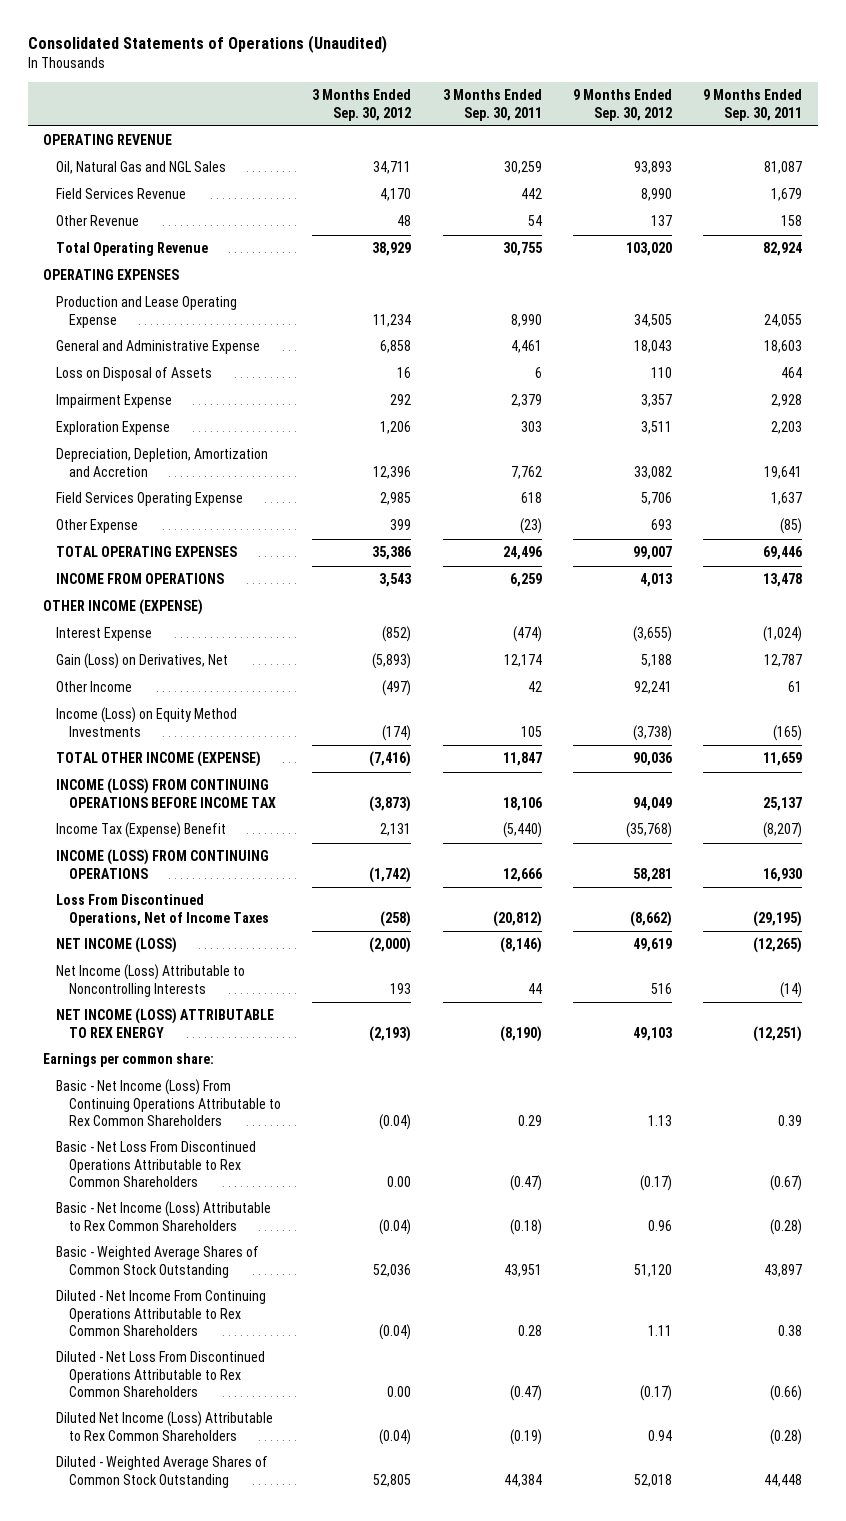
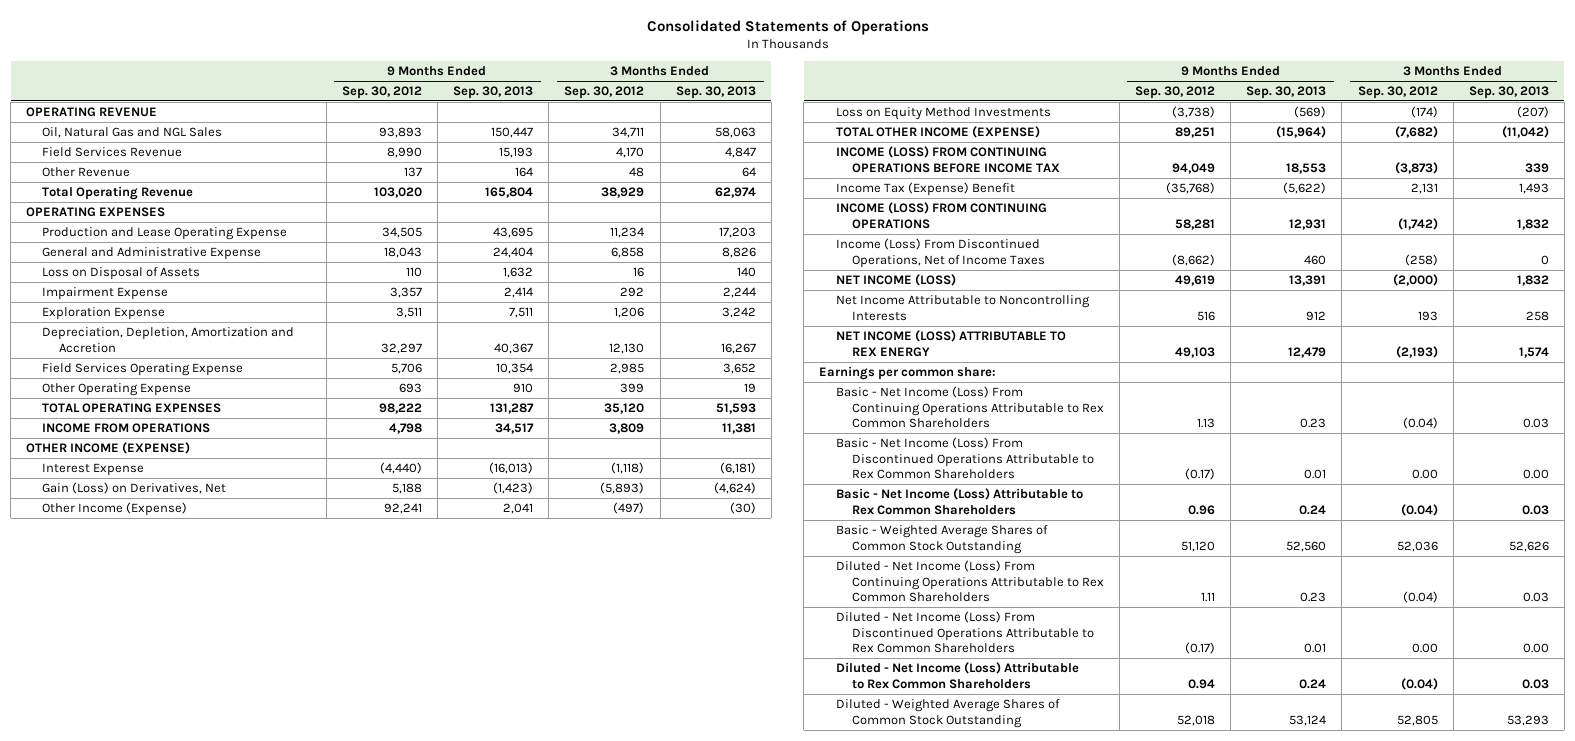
[27,35,387,54] Consolidated Statements of Operations (Unaudited) -> [646,19,929,35] Consolidated Statements of Operations
[442,89,542,121] 3 Months Ended Sep. 30, 2011 -> none
[703,89,803,121] 9 Months Ended Sep. 30, 2011 -> none
none -> [453,86,534,100] Sep. 30, 2013
none -> [675,86,756,100] Sep. 30, 2013
[373,465,412,479] 12,396 -> [609,342,645,354] 12,130
[634,465,673,479] 33,082 -> [380,342,422,354] 32,297
[56,519,139,534] Other Expense -> [42,383,192,397] Other Operating Expense
[372,546,412,561] 35,386 -> [604,403,645,415] 35,120
[633,546,673,561] 99,007 -> [378,403,422,415] 98,222
[379,573,412,588] 3,543 -> [609,423,645,435] 3,809
[640,573,673,588] 4,013 -> [388,423,422,435] 4,798
[382,626,412,643] (852) -> [611,462,645,475] (1,118)
[633,626,673,643] (3,655) -> [379,462,422,475] (4,440)
[56,681,133,693] Other Income -> [42,502,188,517] Other Income (Expense)
[56,707,238,737] Income (Loss) on Equity Method Investments -> [835,107,1051,121] Loss on Equity Method Investments
[369,751,412,768] (7,416) -> [1394,126,1438,139] (7,682)
[633,752,673,767] 90,036 -> [1174,127,1215,139] 89,251
[56,894,270,926] Loss From Discontinued Operations, Net of Income Taxes -> [835,238,1045,268] Income (Loss) From Discontinued Operations, Net of Income Taxes
[56,964,246,997] Net Income (Loss) Attributable to Noncontrolling Interests -> [835,295,1090,321] Net Income Attributable to Noncontrolling Interests
[56,1141,257,1187] Basic - Net Loss From Discontinued Operations Attributable to Rex Common Shareholders -> [835,437,1094,480] Basic - Net Income (Loss) From Discontinued Operations Attributable to Rex Common Shareholders
[56,1290,267,1336] Diluted - Net Income From Continuing Operations Attributable to Rex Common Shareholders -> [835,560,1104,603] Diluted - Net Income (Loss) From Continuing Operations Attributable to Rex Common Shareholders
[56,1351,266,1397] Diluted - Net Loss From Discontinued Operations Attributable to Rex Common Shareholders -> [835,611,1094,654] Diluted - Net Income (Loss) From Discontinued Operations Attributable to Rex Common Shareholders
[56,1411,274,1441] Diluted Net Income (Loss) Attributable to Rex Common Shareholders -> [835,662,1079,689] Diluted - Net Income (Loss) Attributable to Rex Common Shareholders

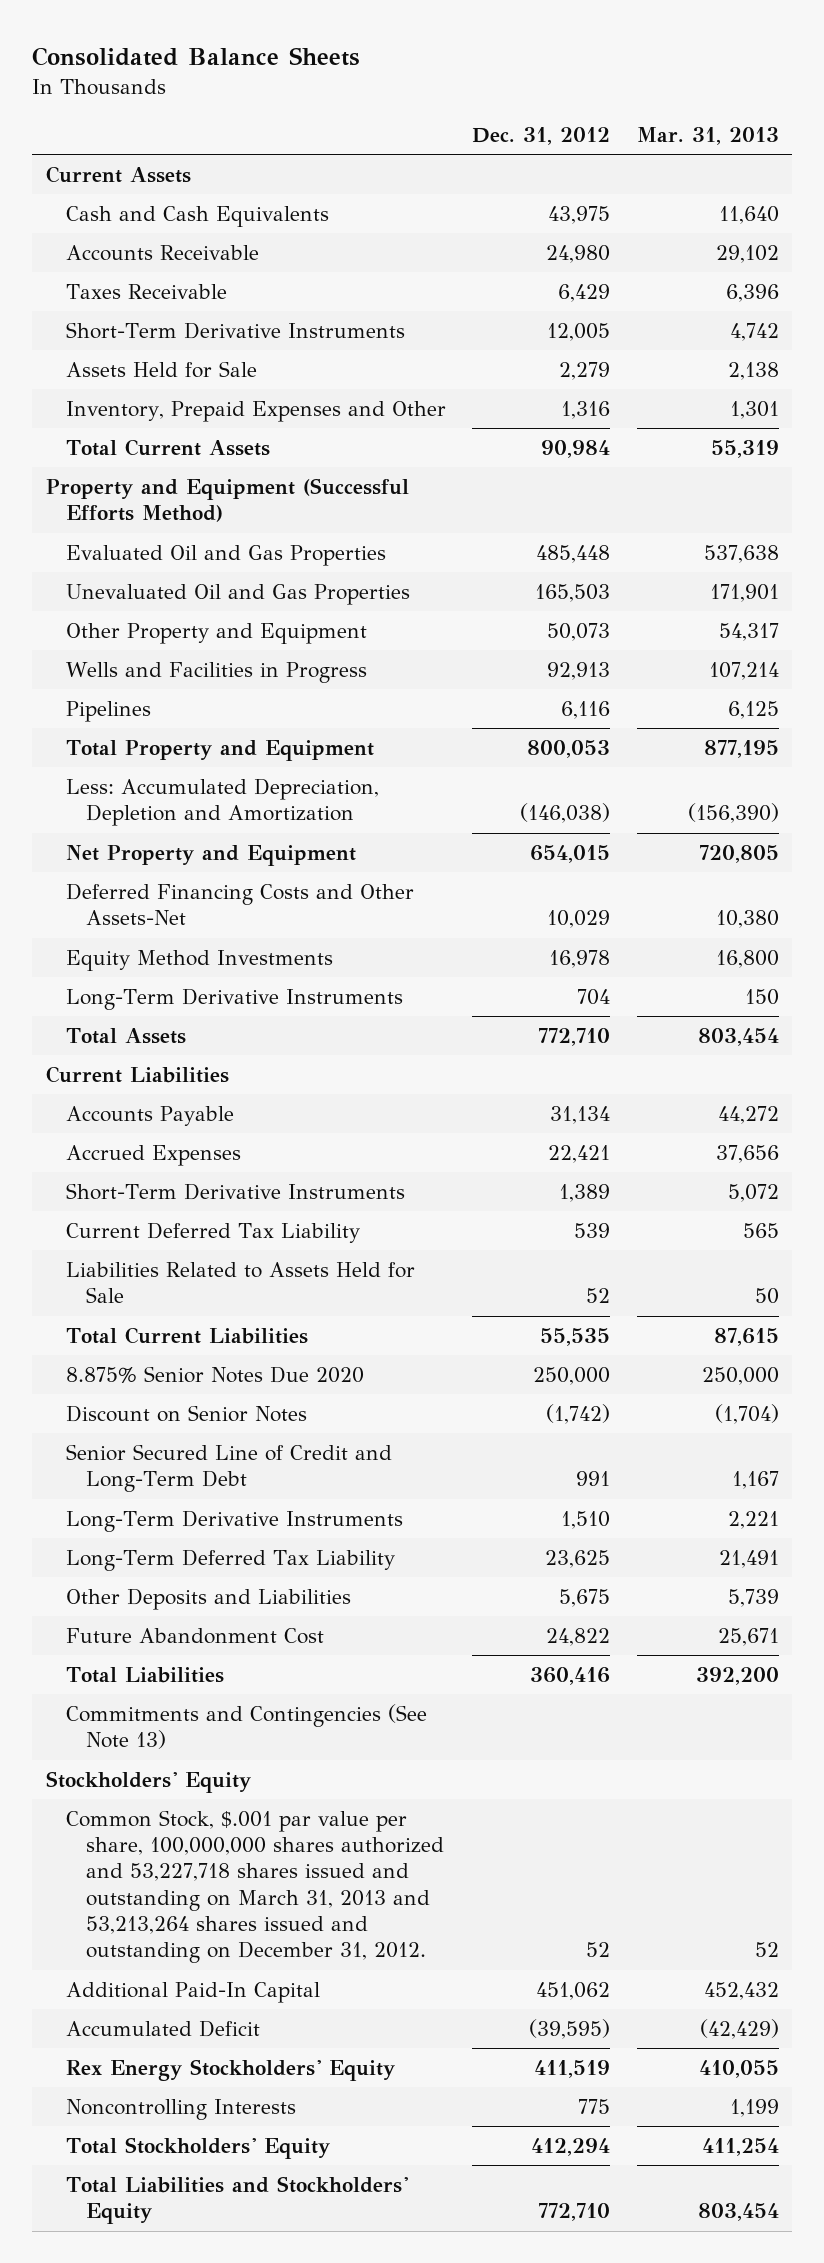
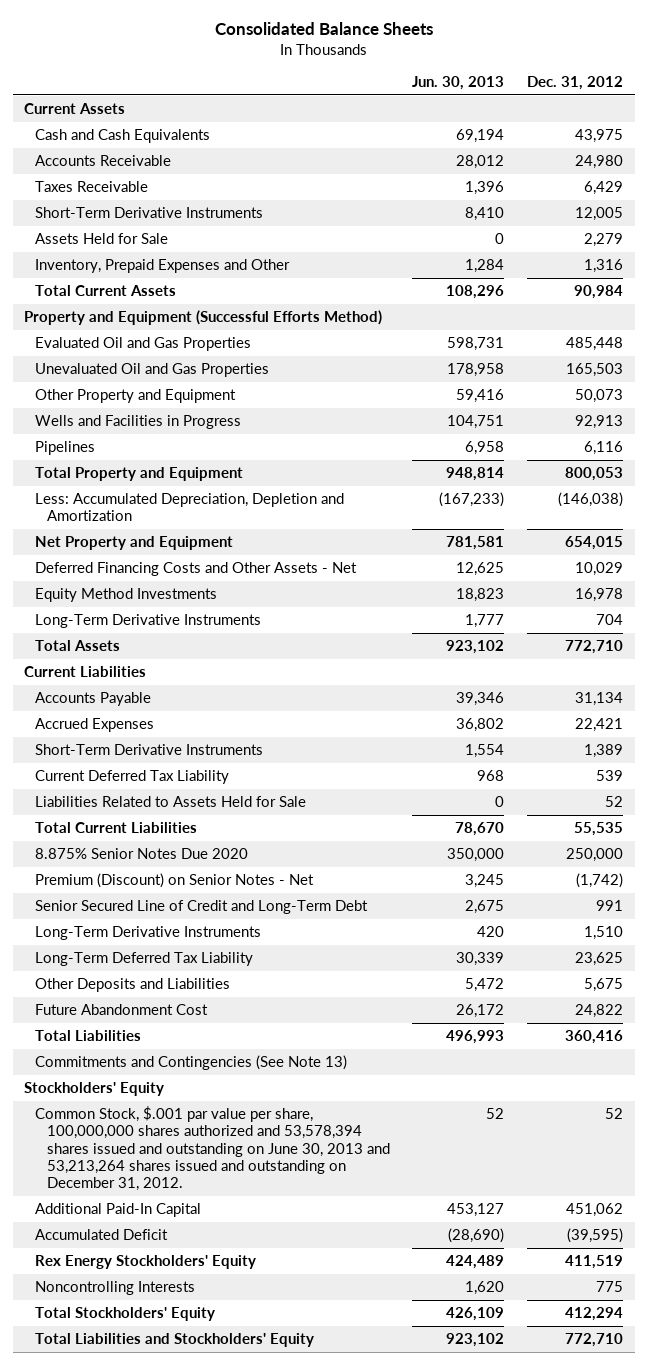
[636,126,779,145] Mar. 31, 2013 -> none
none -> [412,76,505,91] Jun. 30, 2013
[65,882,414,926] Deferred Financing Costs and Other Assets-Net -> [35,562,358,577] Deferred Financing Costs and Other Assets - Net
[65,1404,307,1422] Discount on Senior Notes -> [35,873,315,889] Premium (Discount) on Senior Notes - Net
[65,1809,444,1964] Common Stock, $.001 par value per share, 100,000,000 shares authorized and 53,227,718 shares issued and outstanding on March 31, 2013 and 53,213,264 shares issued and outstanding on December 31, 2012. -> [35,1106,390,1192] Common Stock, $.001 par value per share, 100,000,000 shares authorized and 53,578,394 shares issued and outstanding on June 30, 2013 and 53,213,264 shares issued and outstanding on December 31, 2012.

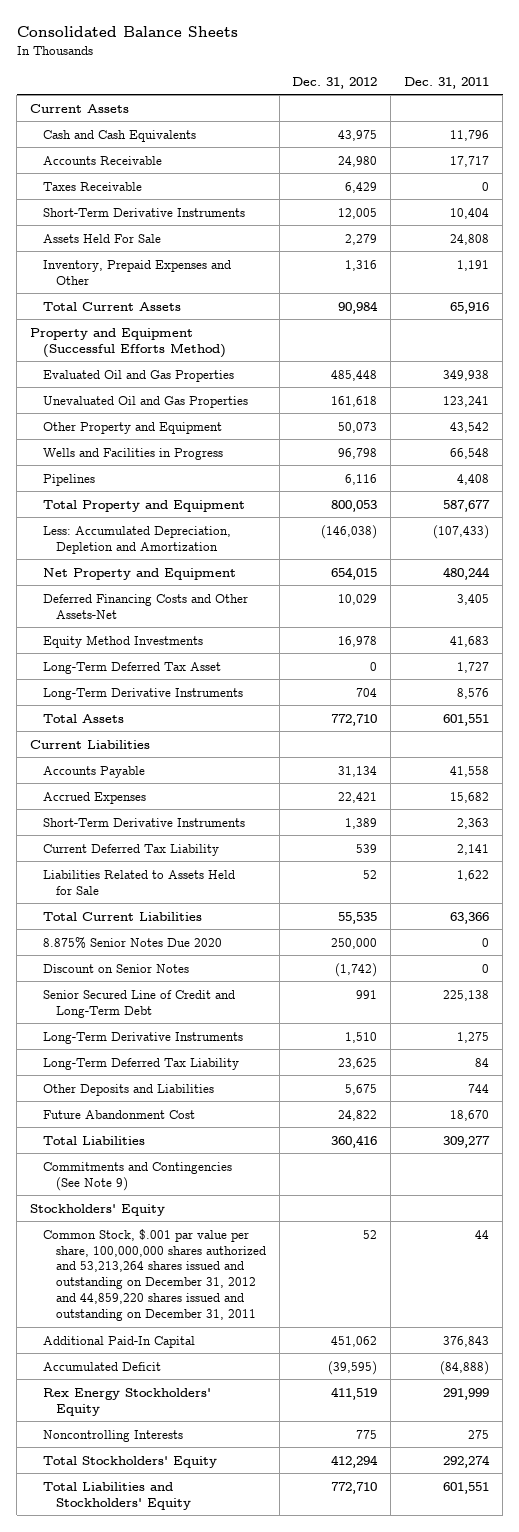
[412,76,505,91] Jun. 30, 2013 -> none
none -> [404,76,490,89] Dec. 31, 2011
[35,233,169,245] Assets Held for Sale -> [42,233,161,243] Assets Held For Sale
[566,363,624,378] 165,503 -> [331,395,378,407] 161,618
[575,415,624,430] 92,913 -> [338,447,378,459] 96,798
[35,562,358,577] Deferred Financing Costs and Other Assets - Net -> [42,593,248,619] Deferred Financing Costs and Other Assets-Net
none -> [42,661,221,674] Long-Term Deferred Tax Asset
[35,873,315,889] Premium (Discount) on Senior Notes - Net -> [42,963,189,973] Discount on Senior Notes
[35,1055,348,1071] Commitments and Contingencies (See Note 13) -> [42,1161,232,1191] Commitments and Contingencies (See Note 9)
[35,1106,390,1192] Common Stock, $.001 par value per share, 100,000,000 shares authorized and 53,578,394 shares issued and outstanding on June 30, 2013 and 53,213,264 shares issued and outstanding on December 31, 2012. -> [42,1228,266,1322] Common Stock, $.001 par value per share, 100,000,000 shares authorized and 53,213,264 shares issued and outstanding on December 31, 2012 and 44,859,220 shares issued and outstanding on December 31, 2011

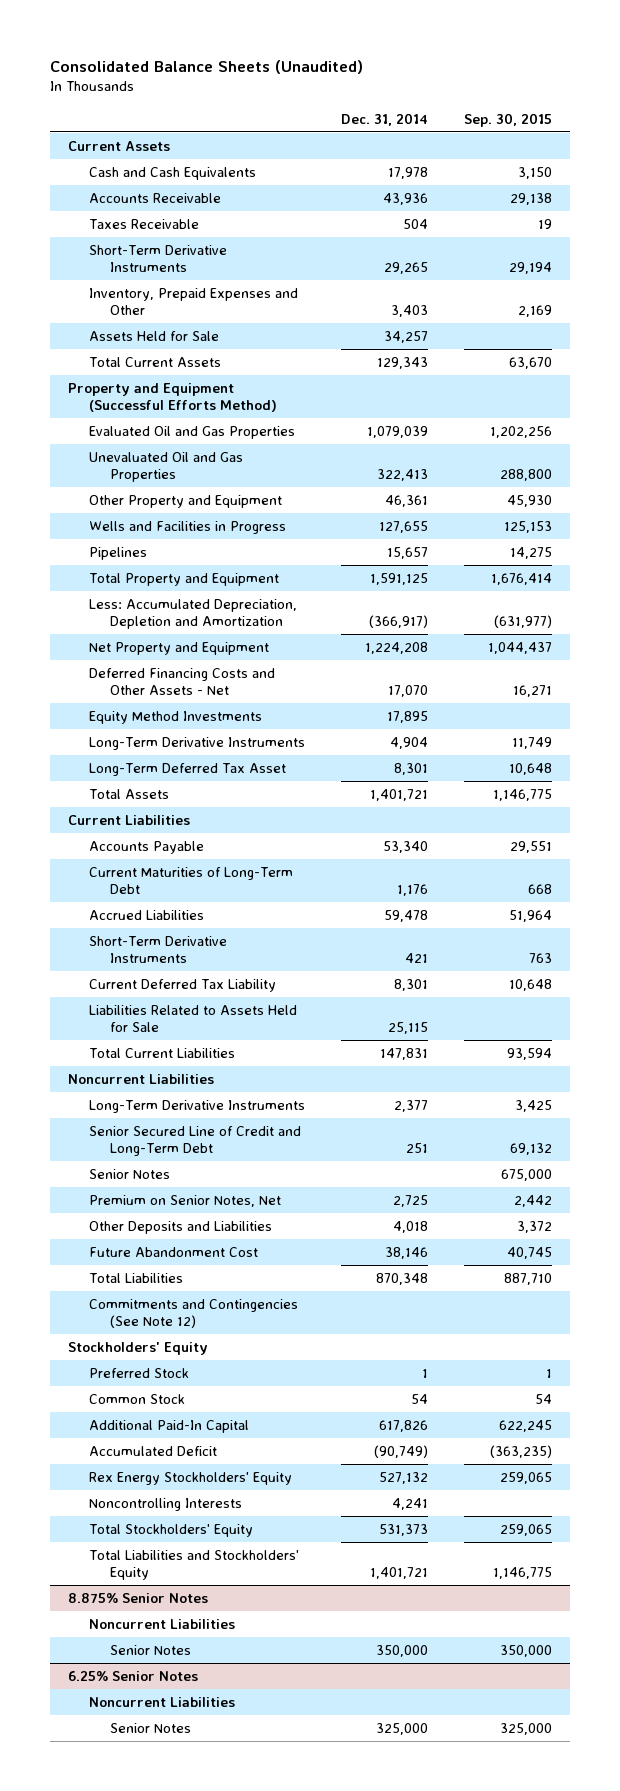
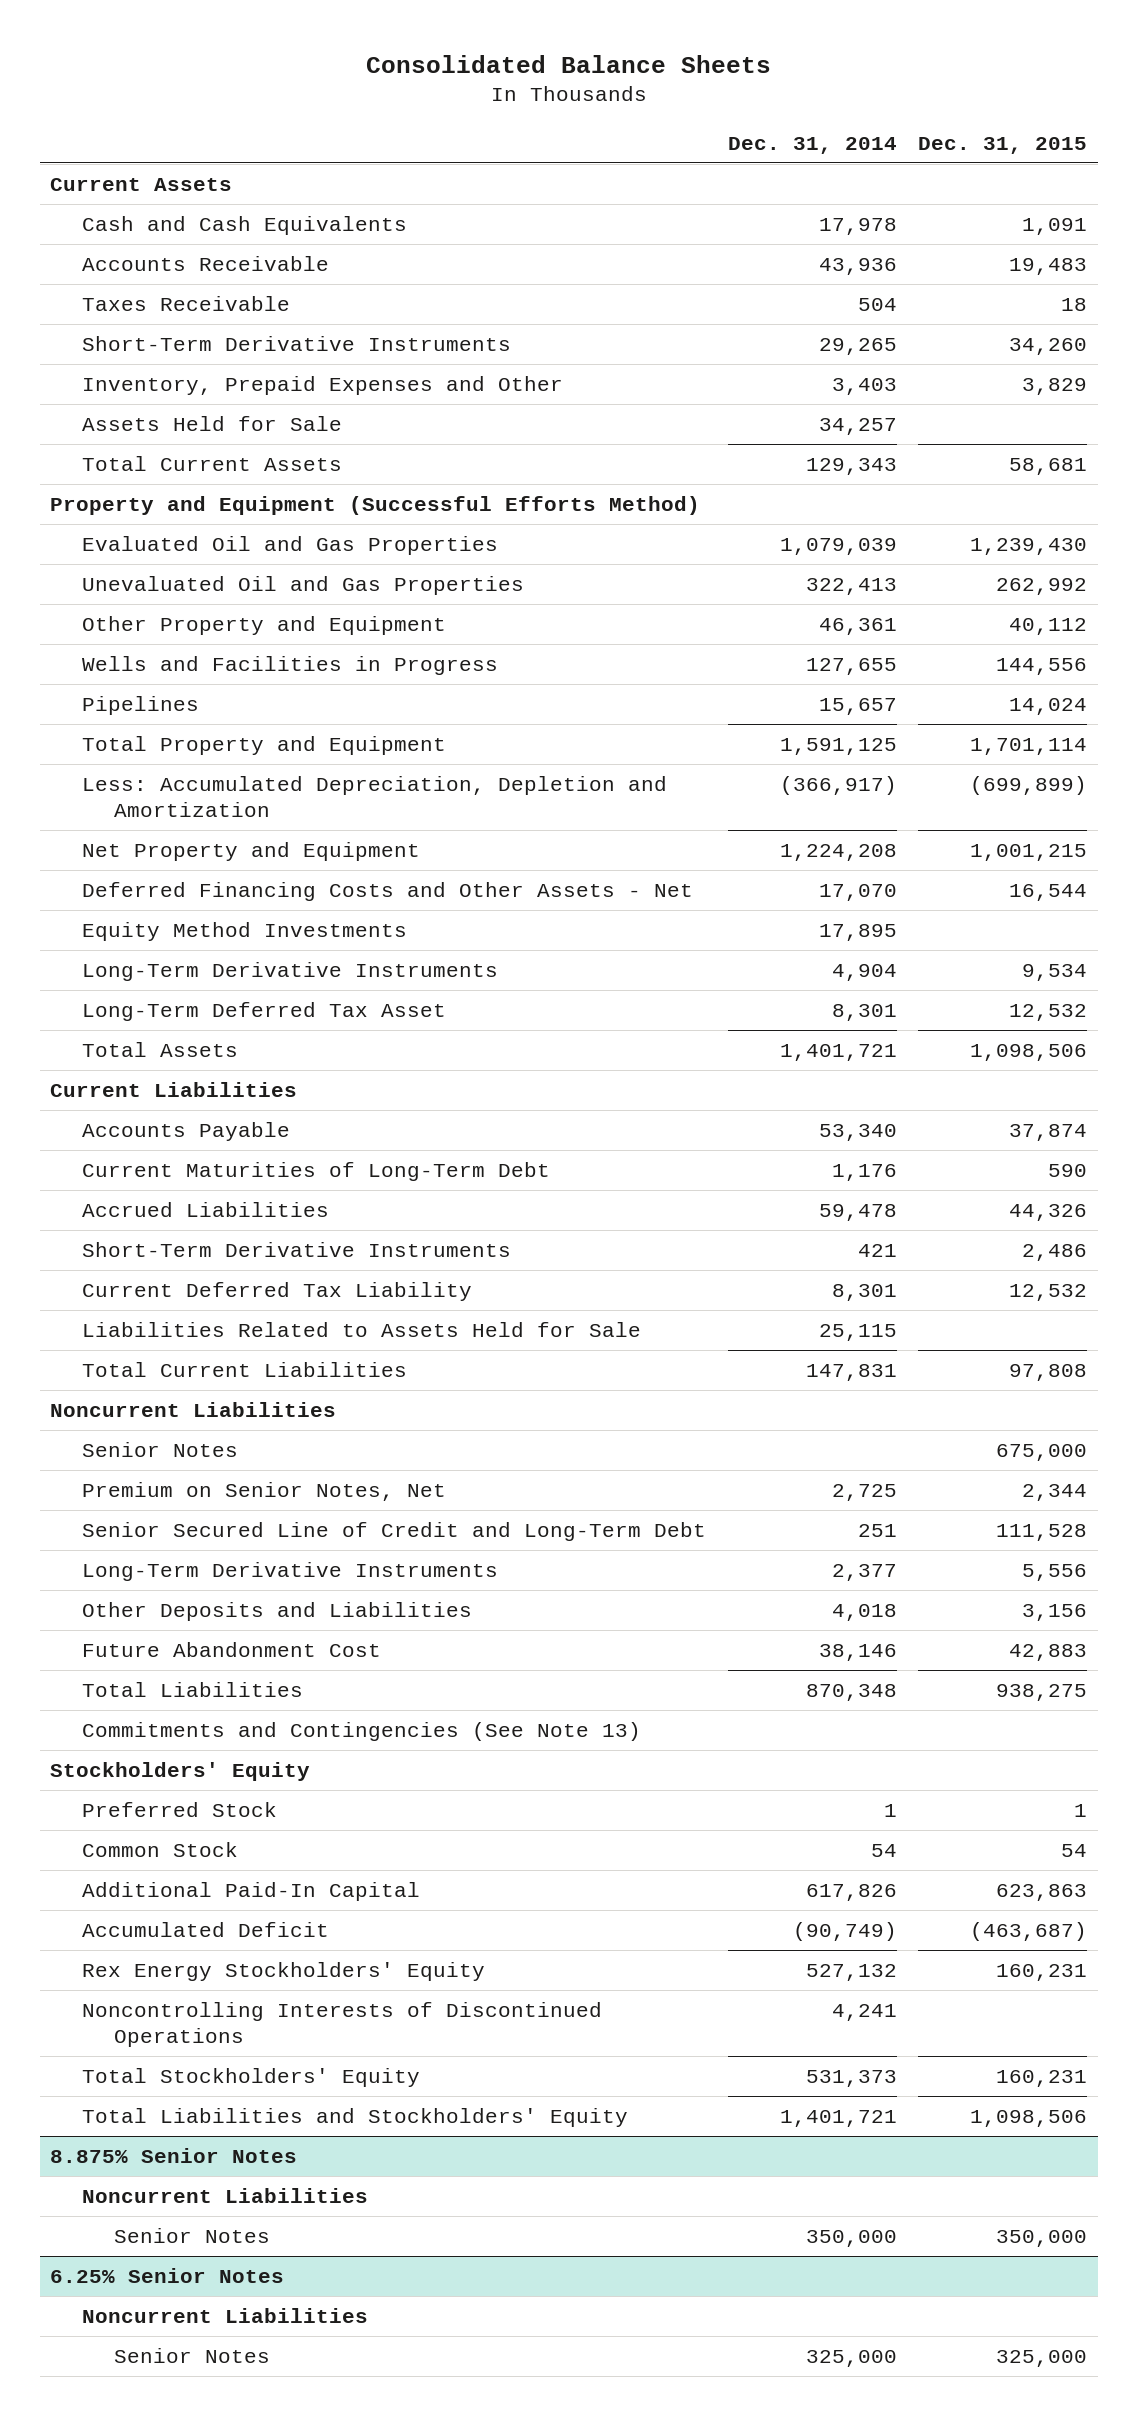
[49,60,363,75] Consolidated Balance Sheets (Unaudited) -> [365,54,771,73] Consolidated Balance Sheets
[463,112,552,127] Sep. 30, 2015 -> none
none -> [918,136,1088,154] Dec. 31, 2015
[89,1125,302,1156] Senior Secured Line of Credit and Long-Term Debt -> [82,1522,707,1542] Senior Secured Line of Credit and Long-Term Debt
[89,1099,306,1113] Long-Term Derivative Instruments -> [82,1562,499,1582] Long-Term Derivative Instruments
[89,1298,299,1328] Commitments and Contingencies (See Note 12) -> [82,1722,642,1742] Commitments and Contingencies (See Note 13)
[89,1497,243,1511] Noncontrolling Interests -> [82,2002,603,2047] Noncontrolling Interests of Discontinued Operations

